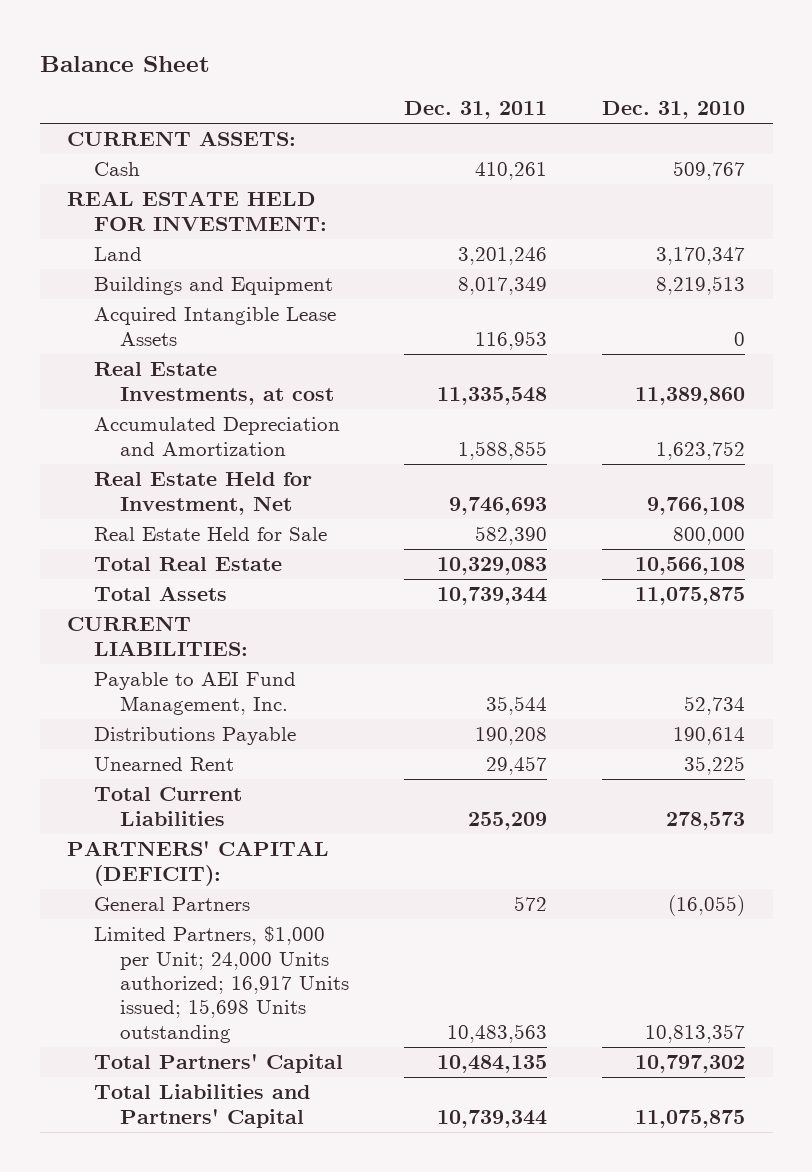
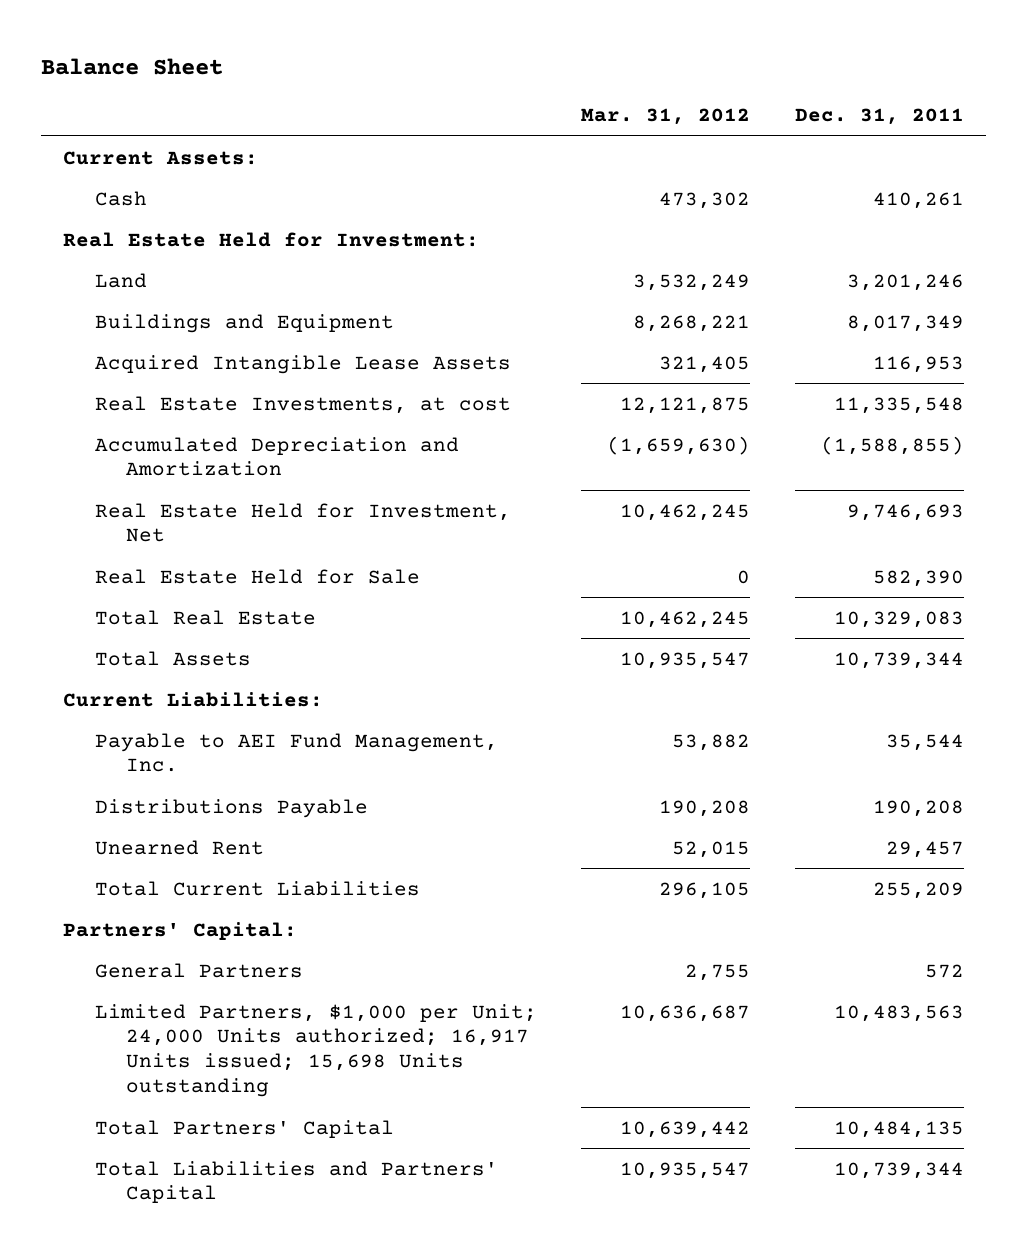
[602,101,746,120] Dec. 31, 2010 -> none
none -> [581,108,751,126] Mar. 31, 2012
[67,131,297,147] CURRENT ASSETS: -> [63,150,259,165] Current Assets:
[67,191,327,231] REAL ESTATE HELD FOR INVESTMENT: -> [63,231,480,247] Real Estate Held for Investment:
[458,440,548,460] 1,588,855 -> [820,435,964,455] (1,588,855)
[67,616,248,656] CURRENT LIABILITIES: -> [63,691,324,707] Current Liabilities:
[67,841,330,886] PARTNERS' CAPITAL (DEFICIT): -> [63,921,298,940] Partners' Capital:

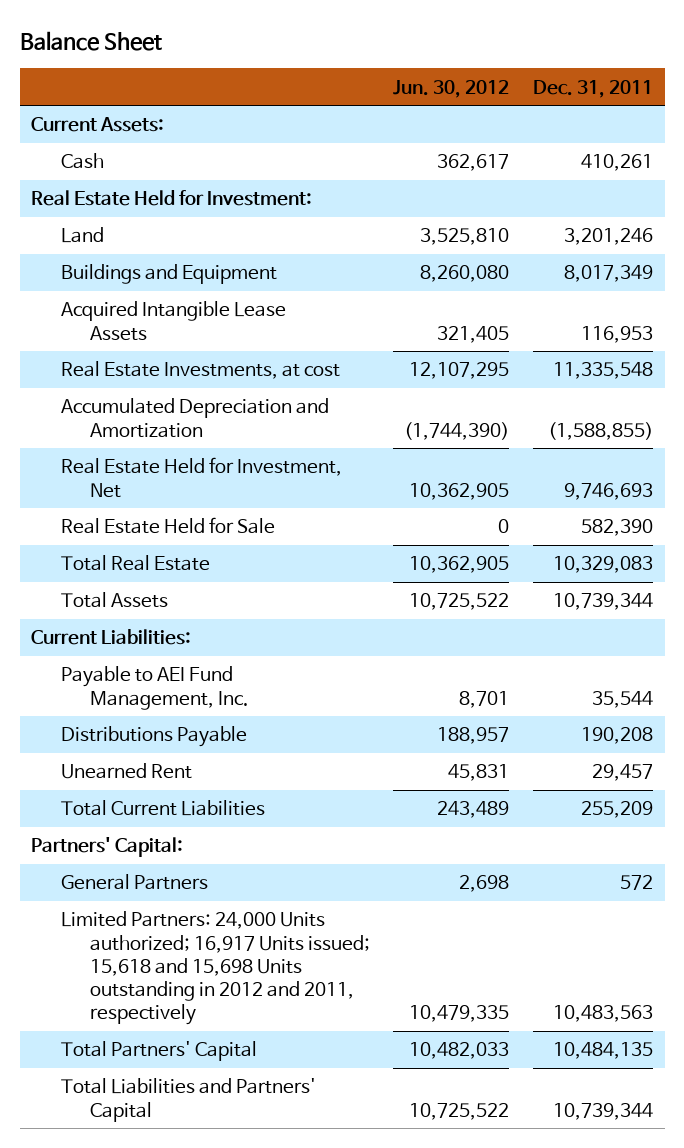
[581,108,751,126] Mar. 31, 2012 -> none
none -> [393,79,510,98] Jun. 30, 2012
[94,1003,537,1098] Limited Partners, $1,000 per Unit; 24,000 Units authorized; 16,917 Units issued; 15,698 Units outstanding -> [60,911,370,1025] Limited Partners: 24,000 Units authorized; 16,917 Units issued; 15,618 and 15,698 Units outstanding in 2012 and 2011, respectively

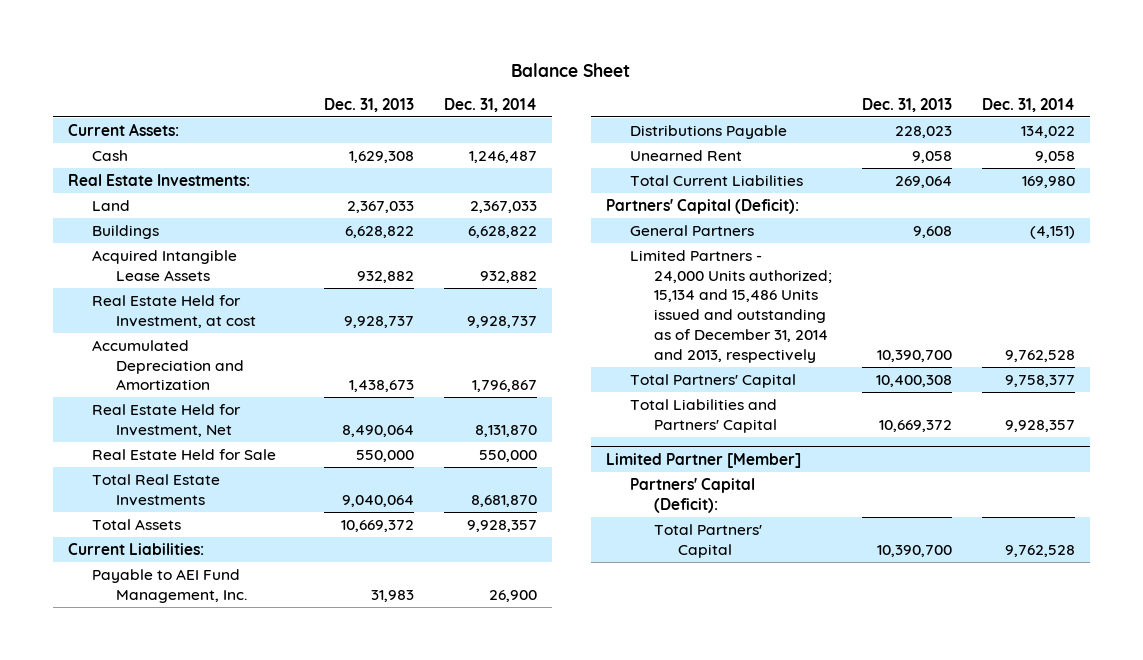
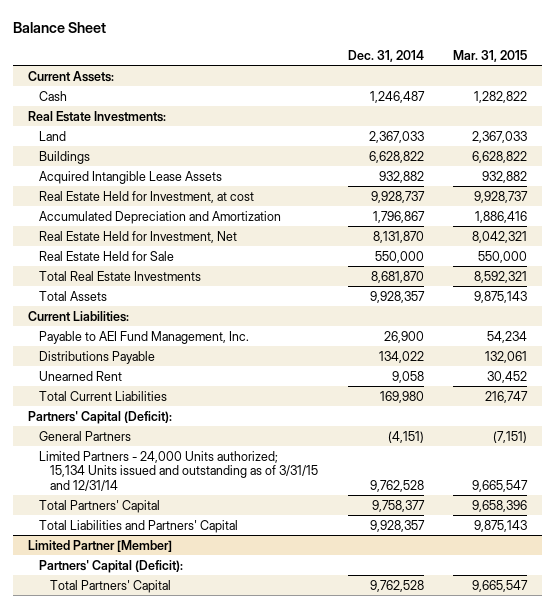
[324,97,415,112] Dec. 31, 2013 -> none
none -> [453,49,528,62] Mar. 31, 2015
[629,249,832,363] Limited Partners - 24,000 Units authorized; 15,134 and 15,486 Units issued and outstanding as of December 31, 2014 and 2013, respectively -> [39,450,318,491] Limited Partners - 24,000 Units authorized; 15,134 Units issued and outstanding as of 3/31/15 and 12/31/14

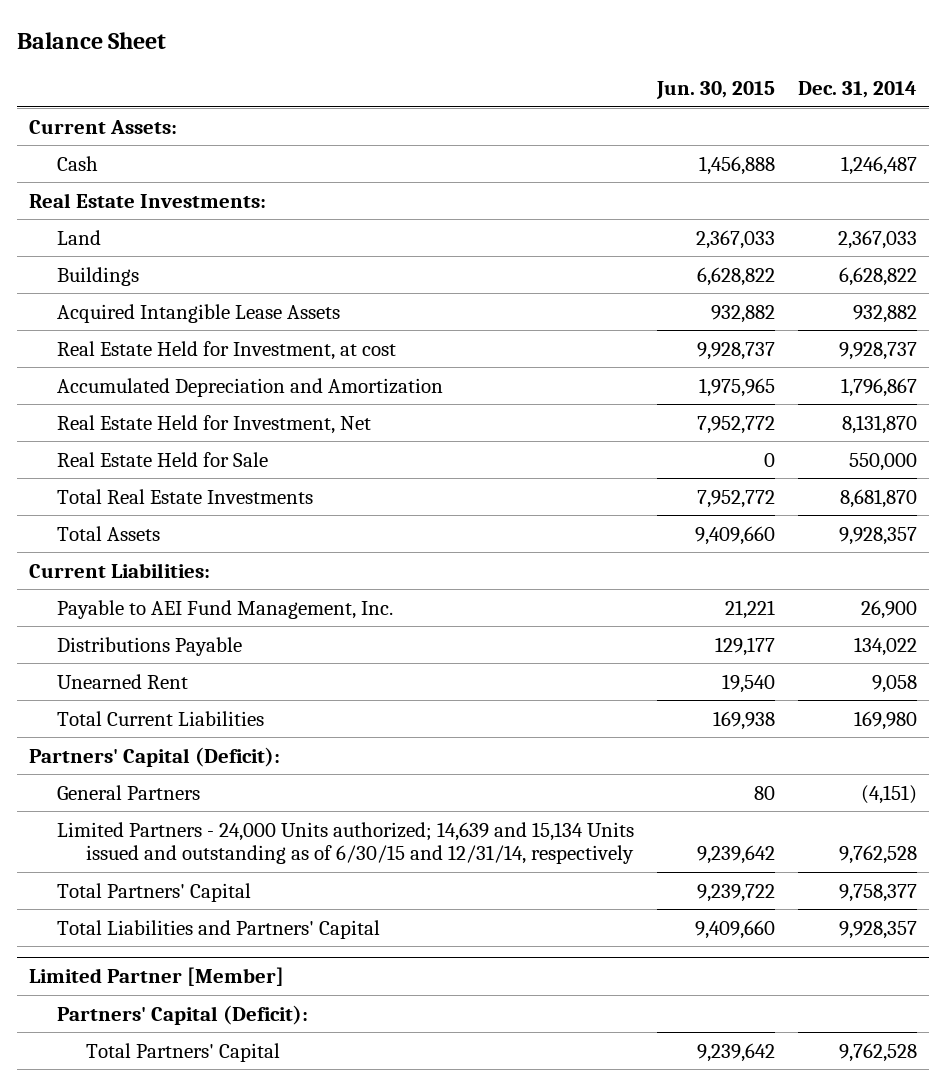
[453,49,528,62] Mar. 31, 2015 -> none
none -> [656,80,776,99] Jun. 30, 2015
[39,450,318,491] Limited Partners - 24,000 Units authorized; 15,134 Units issued and outstanding as of 3/31/15 and 12/31/14 -> [57,821,635,865] Limited Partners - 24,000 Units authorized; 14,639 and 15,134 Units issued and outstanding as of 6/30/15 and 12/31/14, respectively

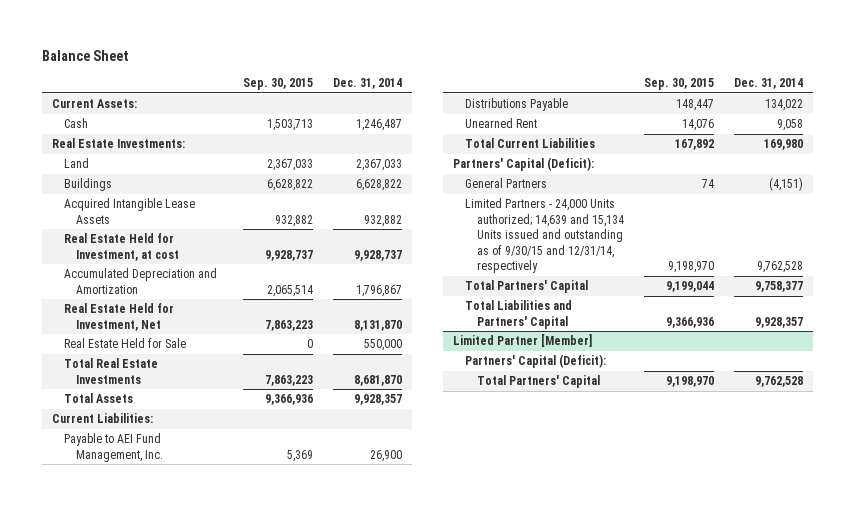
[656,80,776,99] Jun. 30, 2015 -> none
none -> [243,78,314,91] Sep. 30, 2015
[57,821,635,865] Limited Partners - 24,000 Units authorized; 14,639 and 15,134 Units issued and outstanding as of 6/30/15 and 12/31/14, respectively -> [464,198,624,274] Limited Partners - 24,000 Units authorized; 14,639 and 15,134 Units issued and outstanding as of 9/30/15 and 12/31/14, respectively

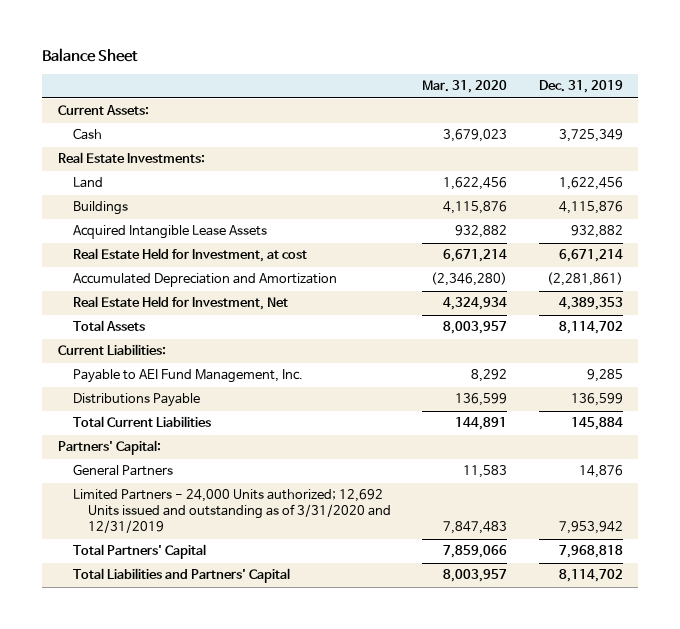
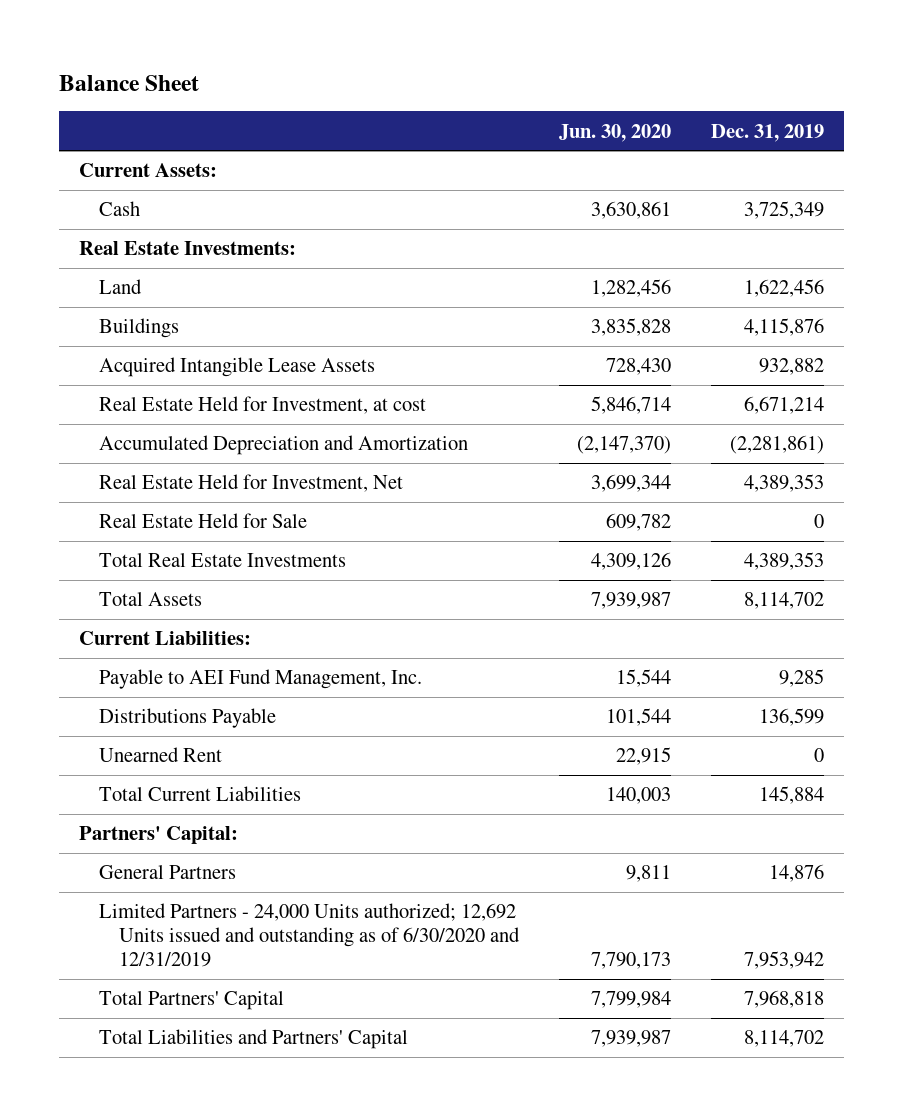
[422,80,508,94] Mar. 31, 2020 -> none
none -> [559,123,672,142] Jun. 30, 2020
none -> [99,513,308,529] Real Estate Held for Sale
none -> [99,553,347,568] Total Real Estate Investments
none -> [99,747,223,763] Unearned Rent
[72,489,392,534] Limited Partners - 24,000 Units authorized; 12,692 Units issued and outstanding as of 3/31/2020 and 12/31/2019 -> [99,903,521,968] Limited Partners - 24,000 Units authorized; 12,692 Units issued and outstanding as of 6/30/2020 and 12/31/2019

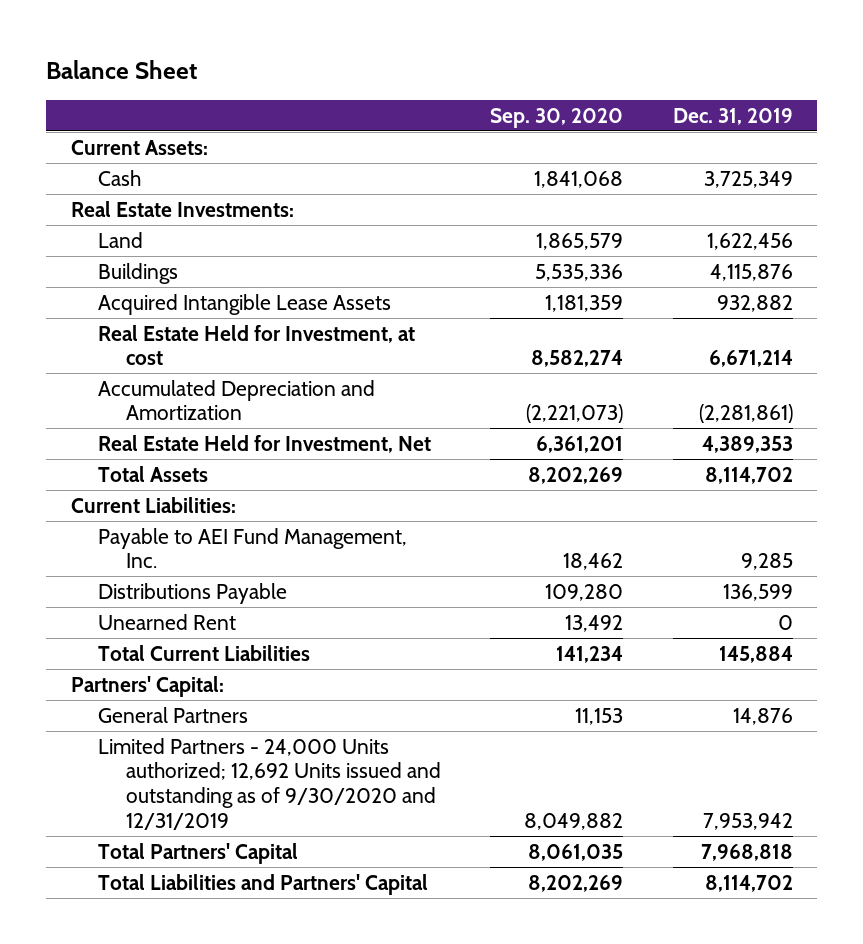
[559,123,672,142] Jun. 30, 2020 -> none
none -> [490,107,624,128] Sep. 30, 2020
[99,513,308,529] Real Estate Held for Sale -> none
[99,553,347,568] Total Real Estate Investments -> none
[99,903,521,968] Limited Partners - 24,000 Units authorized; 12,692 Units issued and outstanding as of 6/30/2020 and 12/31/2019 -> [98,737,441,830] Limited Partners - 24,000 Units authorized; 12,692 Units issued and outstanding as of 9/30/2020 and 12/31/2019

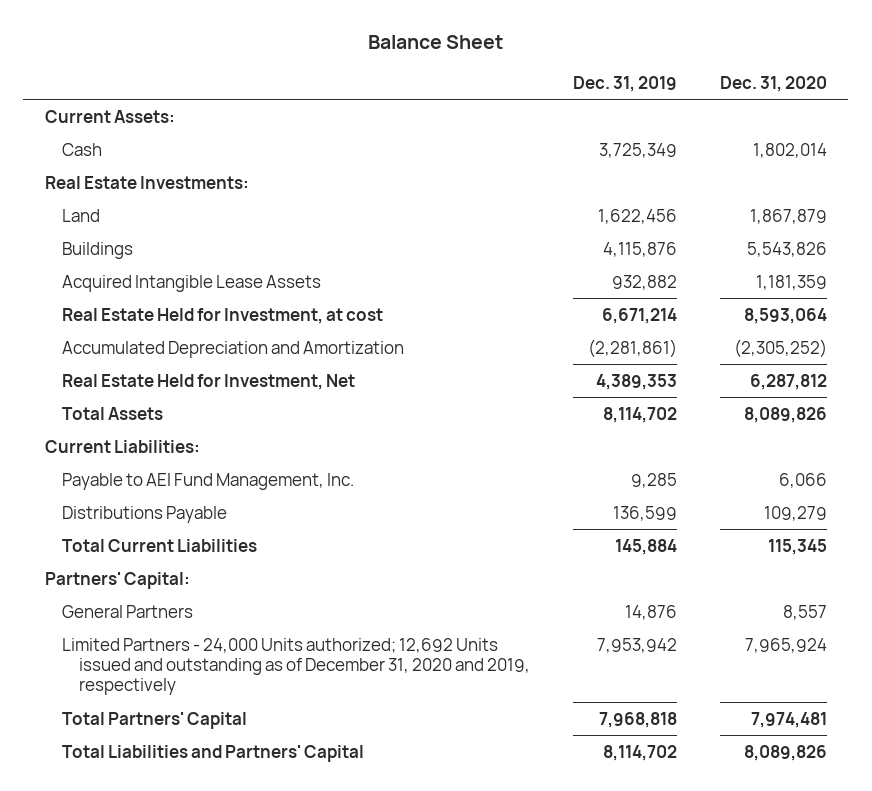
[490,107,624,128] Sep. 30, 2020 -> none
none -> [719,75,827,92] Dec. 31, 2020
[98,613,237,630] Unearned Rent -> none
[98,737,441,830] Limited Partners - 24,000 Units authorized; 12,692 Units issued and outstanding as of 9/30/2020 and 12/31/2019 -> [61,637,530,696] Limited Partners - 24,000 Units authorized; 12,692 Units issued and outstanding as of December 31, 2020 and 2019, respectively

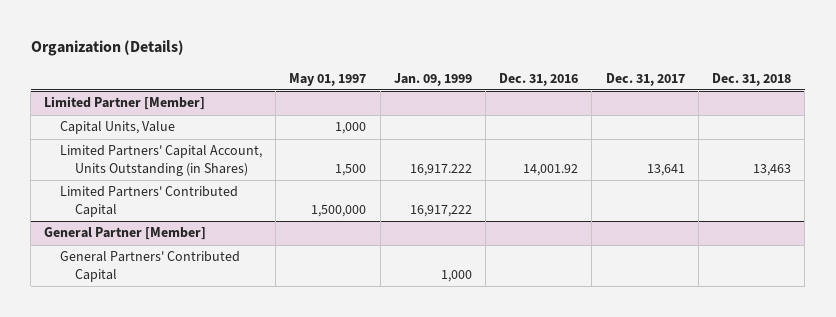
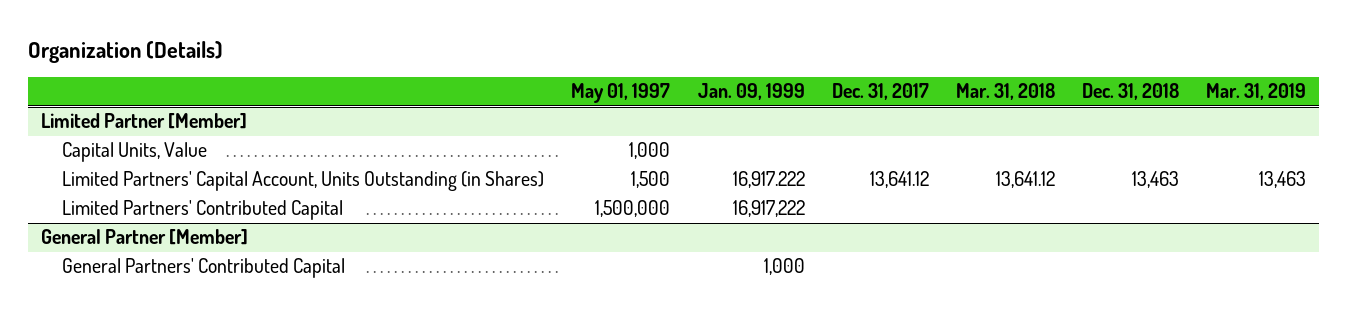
[499,72,579,86] Dec. 31, 2016 -> none
none -> [955,83,1055,101] Mar. 31, 2018
none -> [1205,83,1306,101] Mar. 31, 2019
[646,164,685,177] 13,641 -> [869,171,929,189] 13,641.12

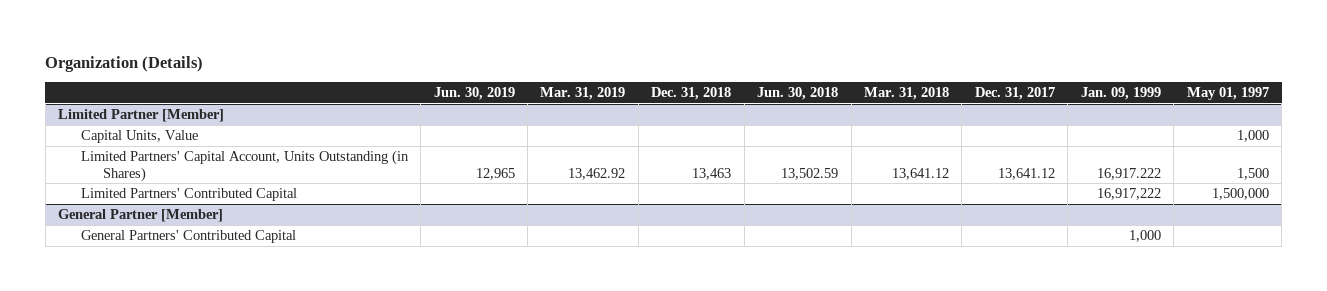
none -> [433,87,515,101] Jun. 30, 2019
none -> [757,87,839,101] Jun. 30, 2018
[1258,171,1306,189] 13,463 -> [568,167,626,180] 13,462.92

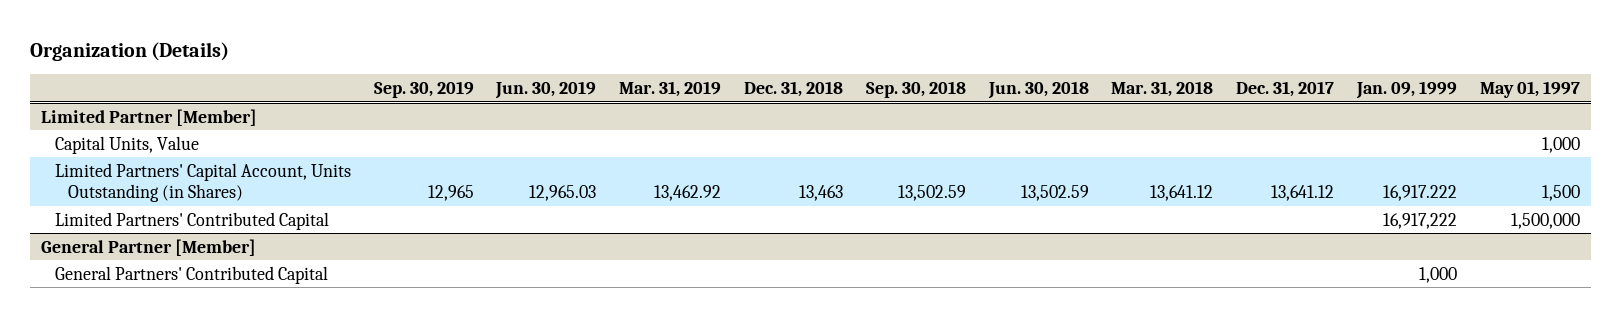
none -> [373,80,474,98] Sep. 30, 2019
none -> [865,80,966,98] Sep. 30, 2018
[475,167,515,180] 12,965 -> [529,185,597,202] 12,965.03

